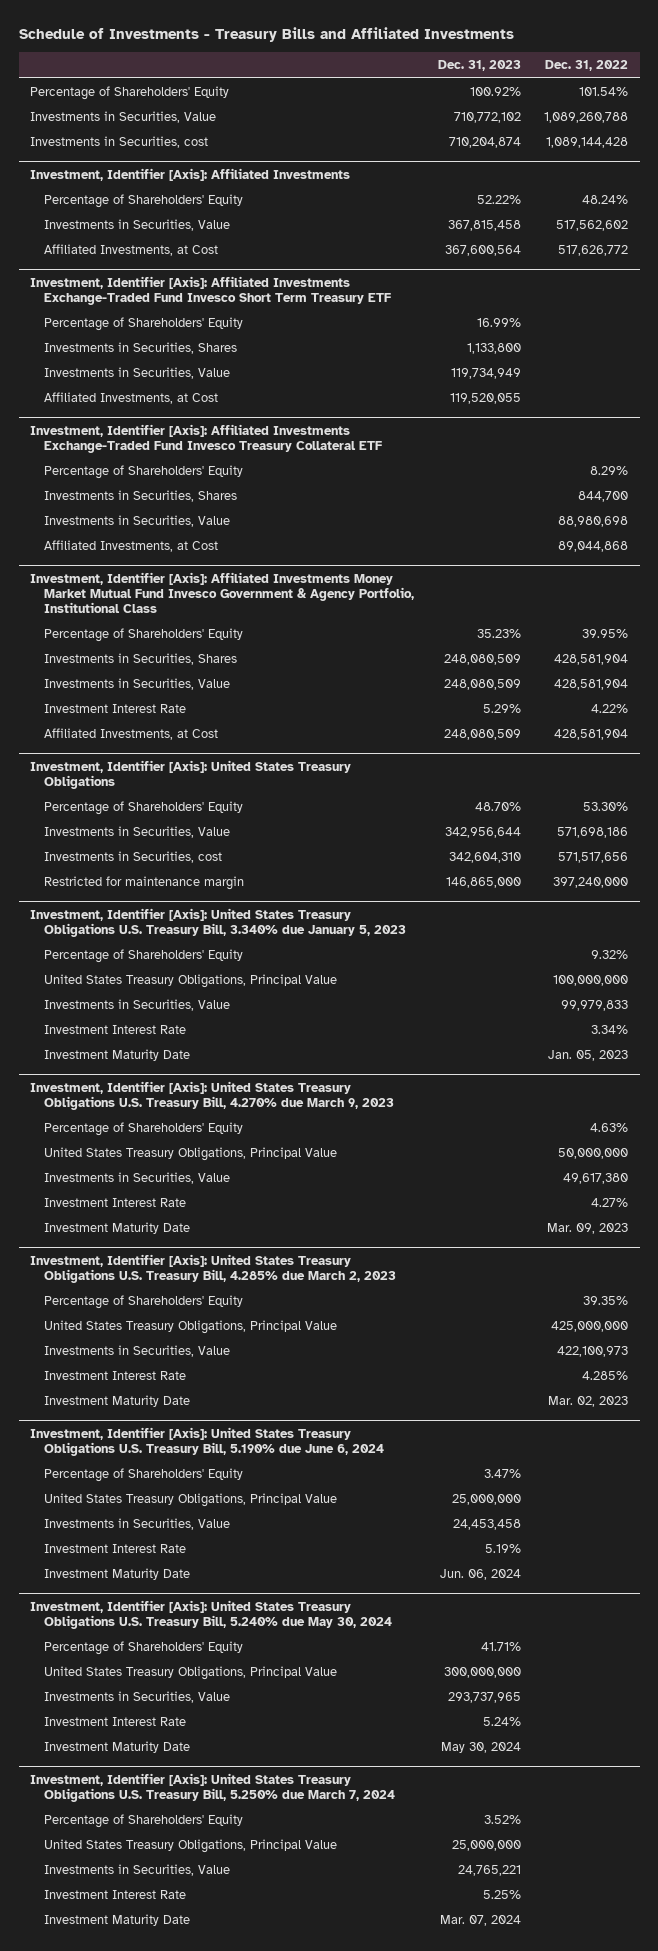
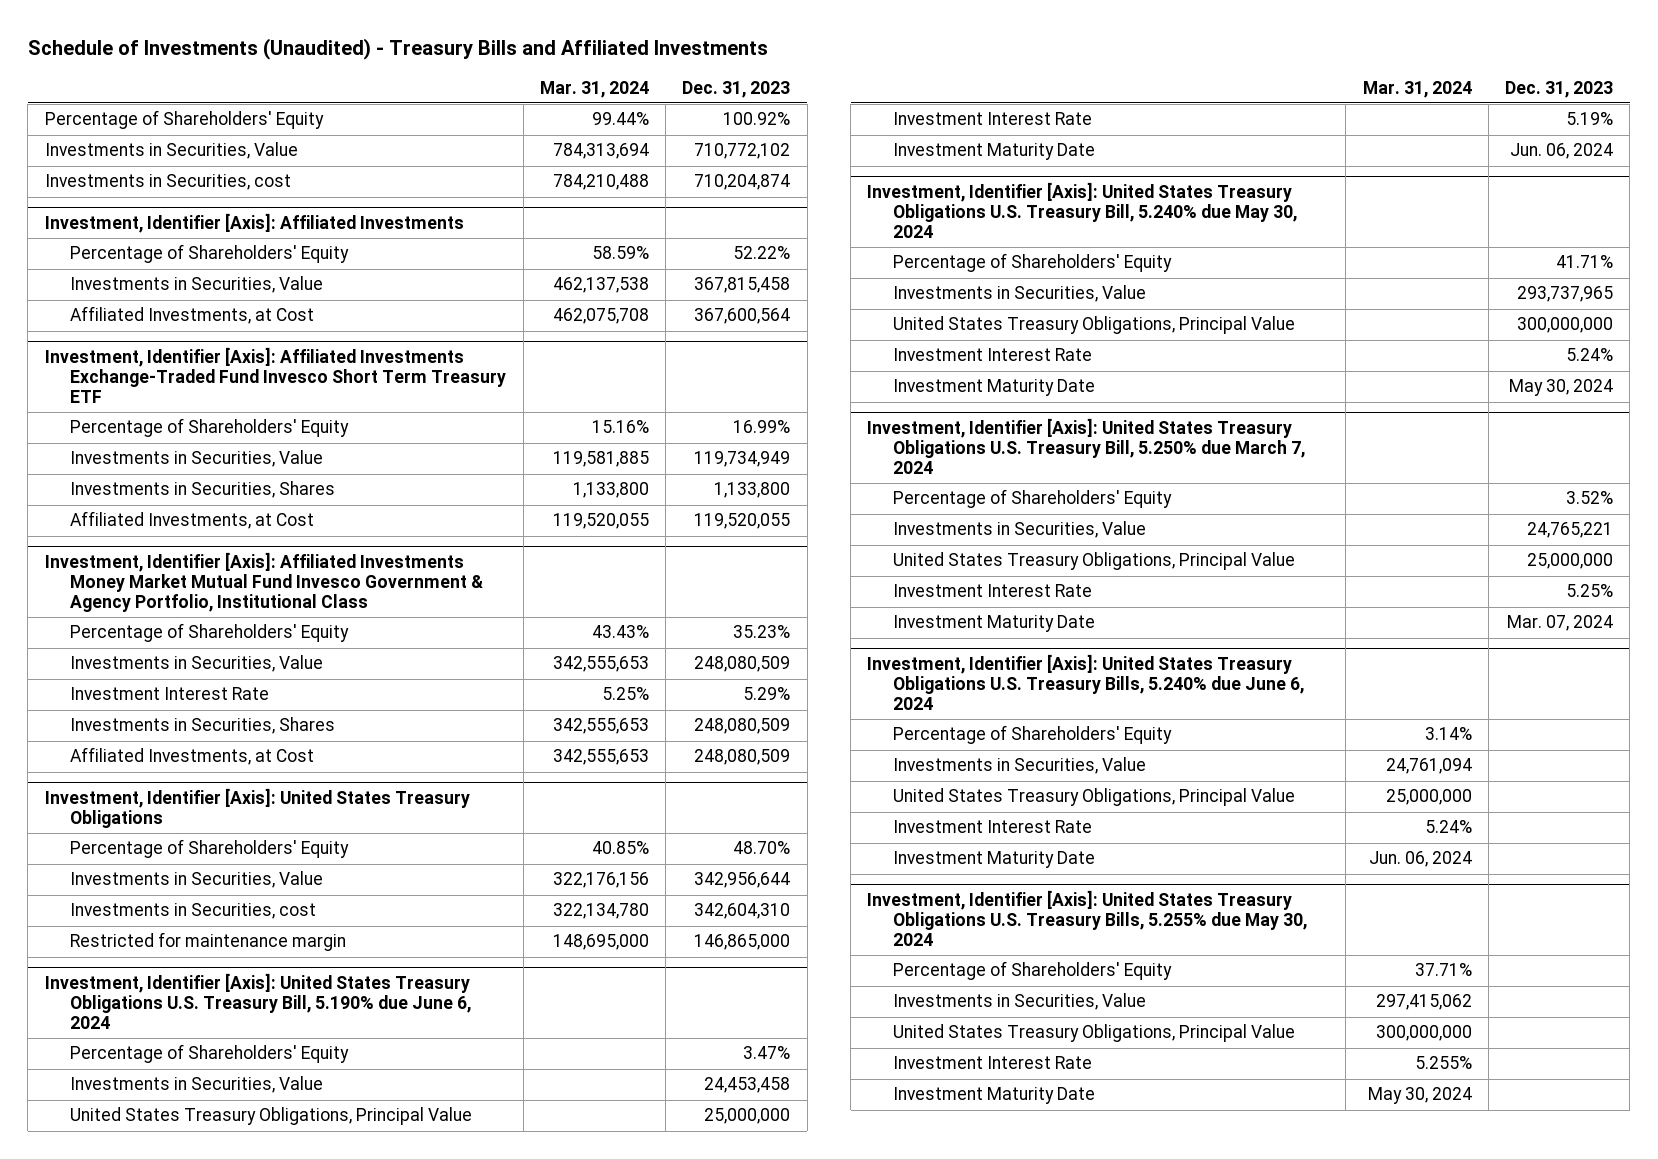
[18,27,514,43] Schedule of Investments - Treasury Bills and Affiliated Investments -> [27,37,768,60] Schedule of Investments (Unaudited) - Treasury Bills and Affiliated Investments
[545,60,629,72] Dec. 31, 2022 -> none
none -> [539,80,649,98] Mar. 31, 2024
[44,342,238,355] Investments in Securities, Shares -> [70,481,336,499] Investments in Securities, Shares
[30,423,383,453] Investment, Identifier [Axis]: Affiliated Investments Exchange-Traded Fund Invesco Treasury Collateral ETF -> none
[44,465,244,480] Percentage of Shareholders' Equity -> none
[44,490,238,503] Investments in Securities, Shares -> none
[44,515,231,528] Investments in Securities, Value -> none
[44,540,219,553] Affiliated Investments, at Cost -> none
[44,653,238,666] Investments in Securities, Shares -> [70,717,336,735] Investments in Securities, Shares
[30,907,407,937] Investment, Identifier [Axis]: United States Treasury Obligations U.S. Treasury Bill, 3.340% due January 5, 2023 -> none
[44,949,244,964] Percentage of Shareholders' Equity -> none
[44,974,338,989] United States Treasury Obligations, Principal Value -> none
[44,999,231,1012] Investments in Securities, Value -> none
[44,1025,187,1035] Investment Interest Rate -> none
[44,1049,191,1062] Investment Maturity Date -> none
[30,1080,395,1110] Investment, Identifier [Axis]: United States Treasury Obligations U.S. Treasury Bill, 4.270% due March 9, 2023 -> none
[44,1122,244,1137] Percentage of Shareholders' Equity -> none
[44,1147,338,1162] United States Treasury Obligations, Principal Value -> none
[44,1172,231,1185] Investments in Securities, Value -> none
[44,1198,187,1208] Investment Interest Rate -> none
[44,1222,191,1235] Investment Maturity Date -> none
[30,1253,397,1283] Investment, Identifier [Axis]: United States Treasury Obligations U.S. Treasury Bill, 4.285% due March 2, 2023 -> none
[44,1295,244,1310] Percentage of Shareholders' Equity -> none
[44,1320,338,1335] United States Treasury Obligations, Principal Value -> none
[44,1345,231,1358] Investments in Securities, Value -> none
[44,1371,187,1381] Investment Interest Rate -> none
[44,1395,191,1408] Investment Maturity Date -> none
[44,1493,338,1508] United States Treasury Obligations, Principal Value -> [70,1107,473,1126] United States Treasury Obligations, Principal Value
[44,1666,338,1681] United States Treasury Obligations, Principal Value -> [893,316,1296,335] United States Treasury Obligations, Principal Value
[44,1839,338,1854] United States Treasury Obligations, Principal Value -> [893,552,1296,571] United States Treasury Obligations, Principal Value
none -> [867,653,1305,710] Investment, Identifier [Axis]: United States Treasury Obligations U.S. Treasury Bills, 5.240% due June 6, 2024
none -> [893,725,1173,745] Percentage of Shareholders' Equity
none -> [893,757,1147,775] Investments in Securities, Value
none -> [893,788,1296,807] United States Treasury Obligations, Principal Value
none -> [893,820,1093,834] Investment Interest Rate
none -> [893,851,1096,869] Investment Maturity Date
none -> [867,889,1308,946] Investment, Identifier [Axis]: United States Treasury Obligations U.S. Treasury Bills, 5.255% due May 30, 2024
none -> [893,961,1173,981] Percentage of Shareholders' Equity
none -> [893,993,1147,1011] Investments in Securities, Value
none -> [893,1024,1296,1043] United States Treasury Obligations, Principal Value
none -> [893,1056,1093,1070] Investment Interest Rate
none -> [893,1087,1096,1105] Investment Maturity Date

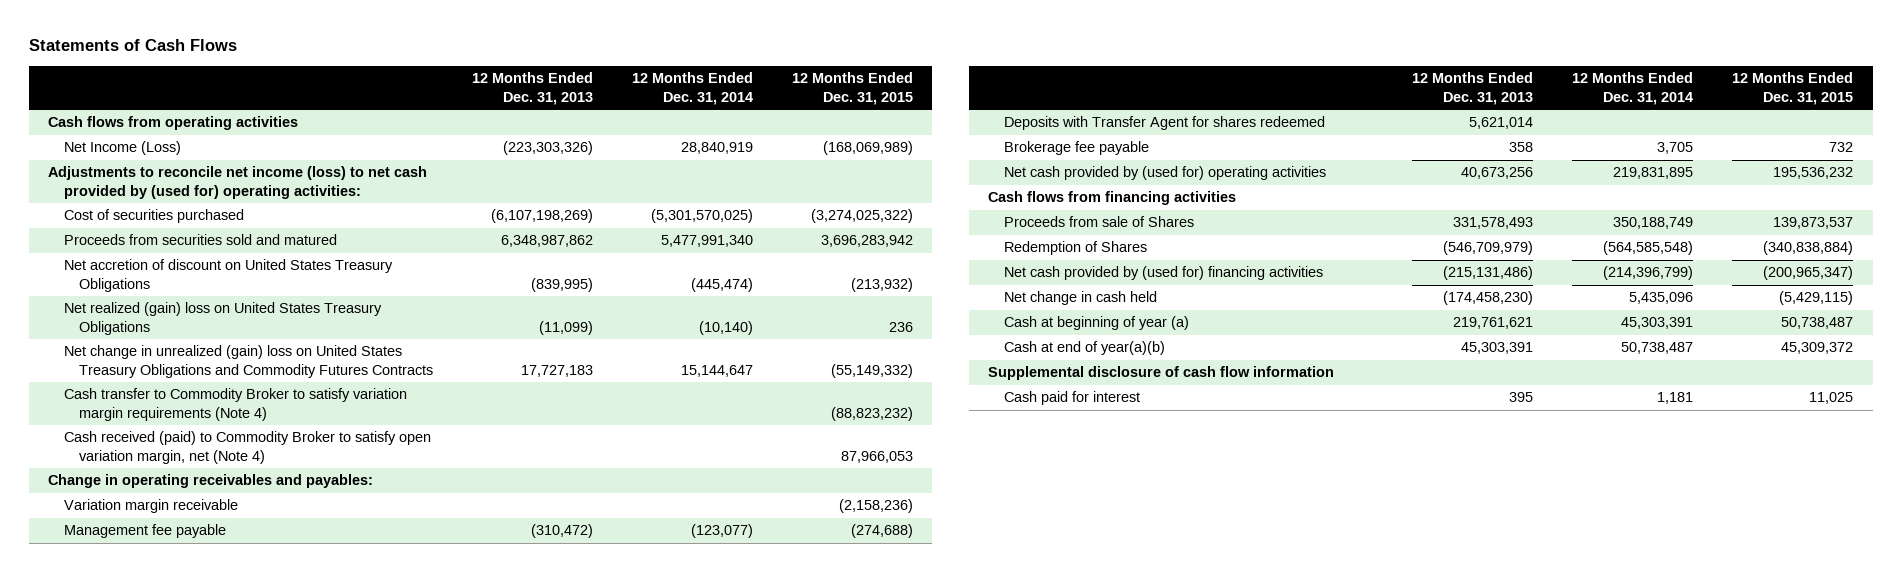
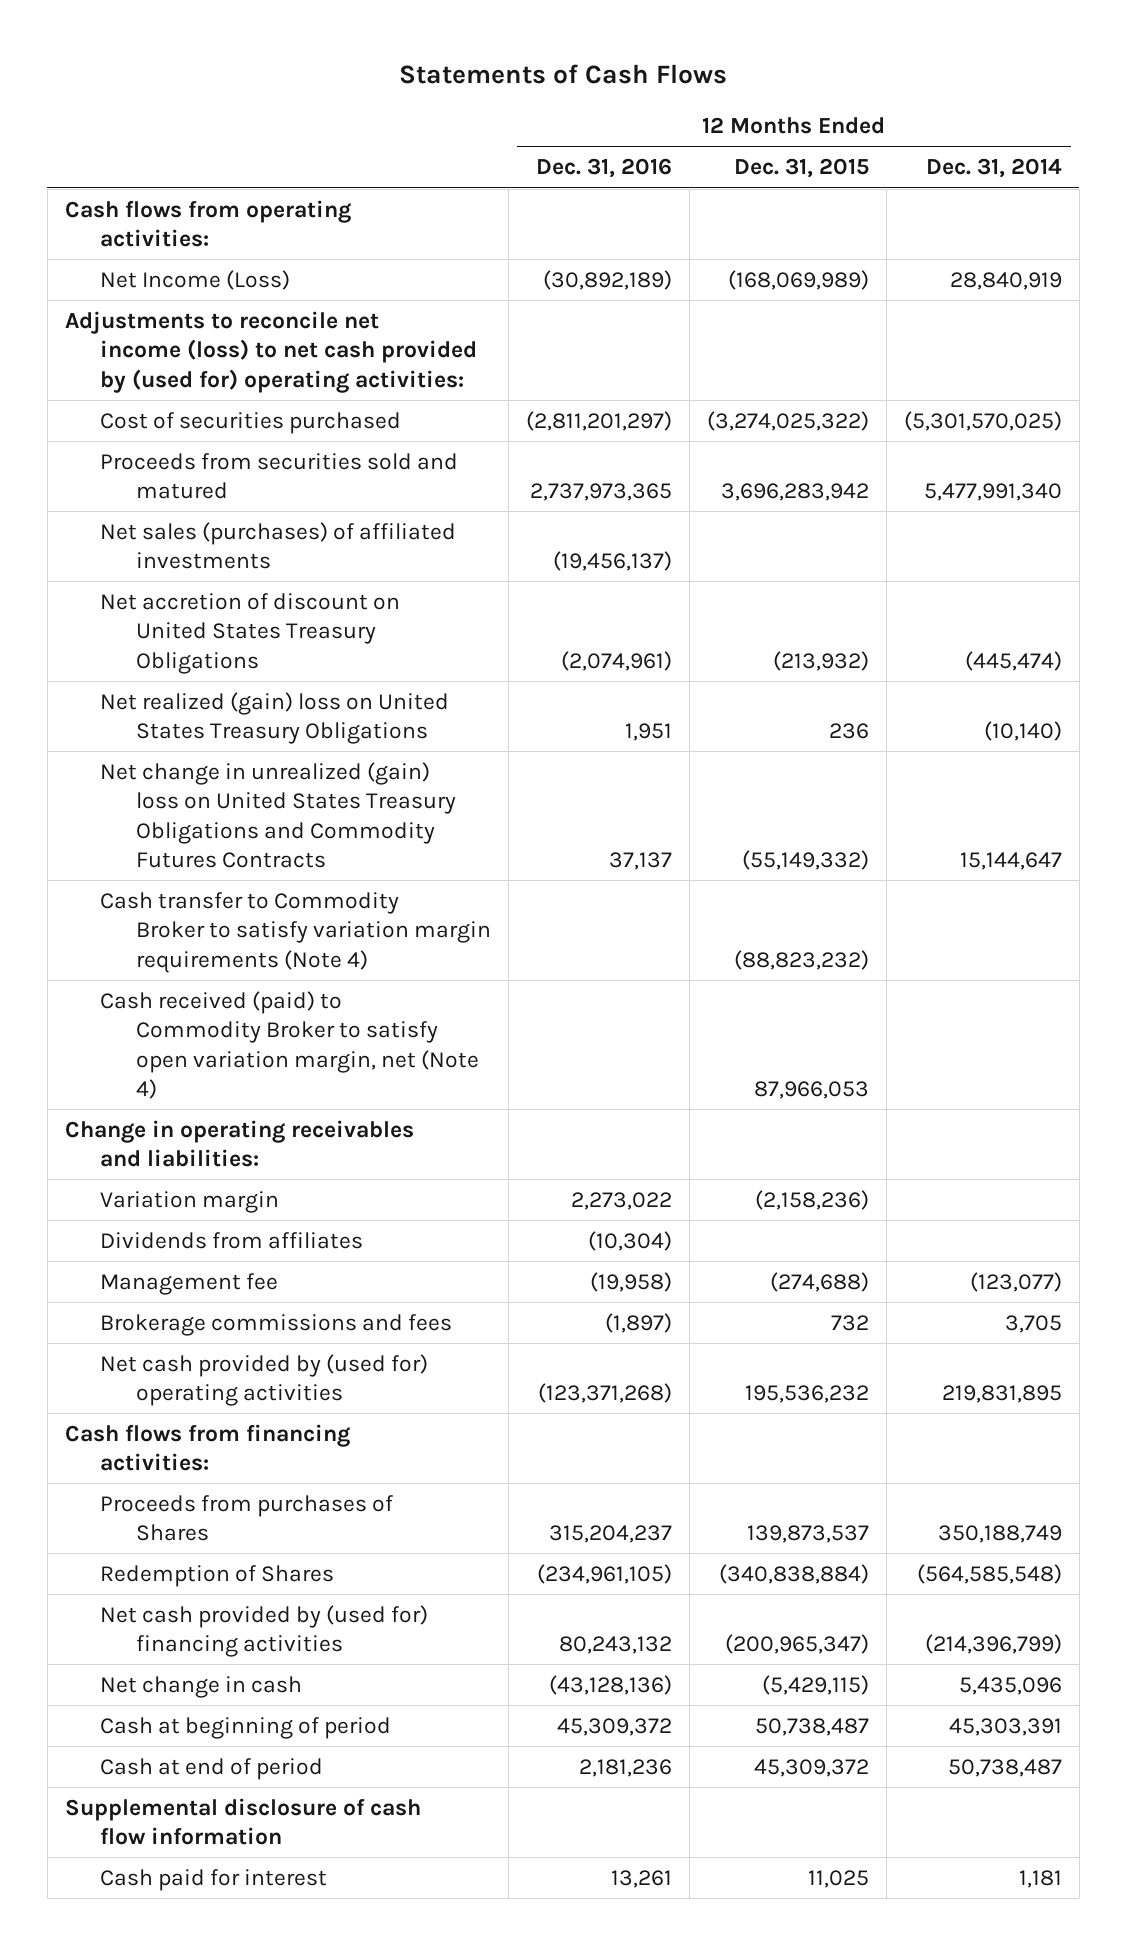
[472,72,594,105] 12 Months Ended Dec. 31, 2013 -> none
none -> [535,158,672,179] Dec. 31, 2016
[48,116,299,131] Cash flows from operating activities -> [64,199,351,248] Cash flows from operating activities:
none -> [100,521,457,570] Net sales (purchases) of affiliated investments
[1003,116,1325,131] Deposits with Transfer Agent for shares redeemed -> none
[48,474,374,489] Change in operating receivables and payables: -> [64,1119,414,1168] Change in operating receivables and liabilities:
[63,499,238,514] Variation margin receivable -> [100,1190,280,1213] Variation margin
none -> [100,1231,364,1249] Dividends from affiliates
[63,524,226,539] Management fee payable -> [100,1272,279,1295] Management fee
[1003,141,1149,156] Brokerage fee payable -> [100,1313,453,1336] Brokerage commissions and fees
[988,191,1237,206] Cash flows from financing activities -> [64,1423,350,1472] Cash flows from financing activities:
[1003,216,1194,228] Proceeds from sale of Shares -> [100,1494,394,1542] Proceeds from purchases of Shares
[1003,291,1157,306] Net change in cash held -> [100,1675,303,1698] Net change in cash
[1003,316,1189,331] Cash at beginning of year (a) -> [100,1716,392,1739] Cash at beginning of period
[1003,341,1165,356] Cash at end of year(a)(b) -> [100,1757,324,1780] Cash at end of period

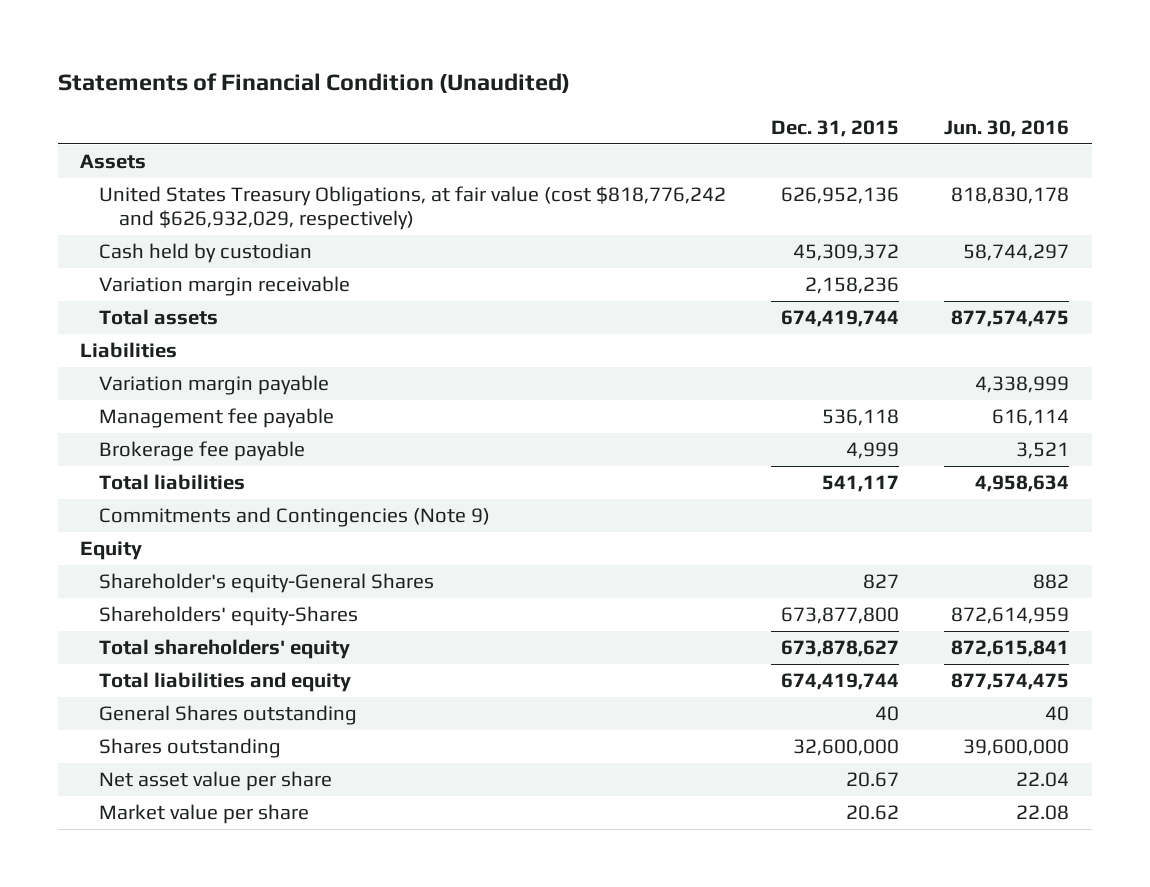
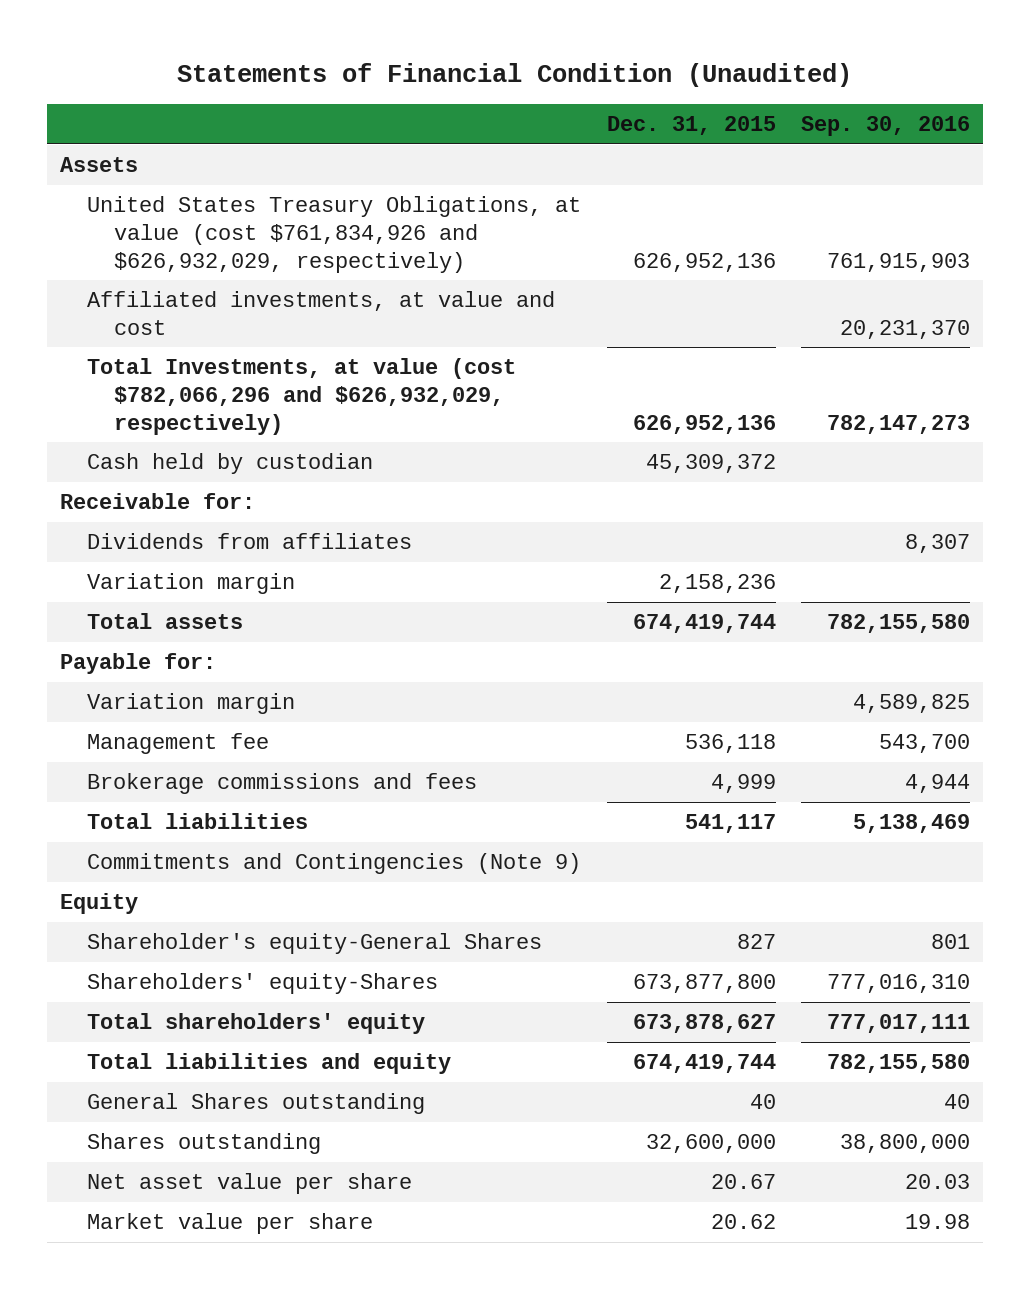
[944,119,1070,137] Jun. 30, 2016 -> none
none -> [801,116,971,137] Sep. 30, 2016
[99,186,727,231] United States Treasury Obligations, at fair value (cost $818,776,242 and $626,932,029, respectively) -> [87,196,582,273] United States Treasury Obligations, at value (cost $761,834,926 and $626,932,029, respectively)
none -> [87,291,556,335] Affiliated investments, at value and cost
none -> [87,358,517,435] Total Investments, at value (cost $782,066,296 and $626,932,029, respectively)
none -> [60,493,256,510] Receivable for:
none -> [87,533,413,550] Dividends from affiliates
[99,276,351,297] Variation margin receivable -> [87,573,296,595] Variation margin
[80,342,178,359] Liabilities -> none
none -> [60,653,217,675] Payable for:
[99,375,330,396] Variation margin payable -> [87,693,296,715] Variation margin
[99,408,335,429] Management fee payable -> [87,733,270,755] Management fee
[99,441,306,462] Brokerage fee payable -> [87,773,478,795] Brokerage commissions and fees

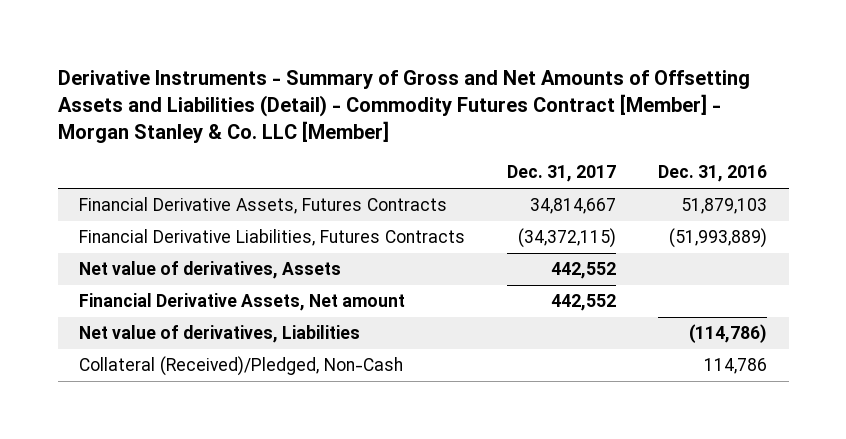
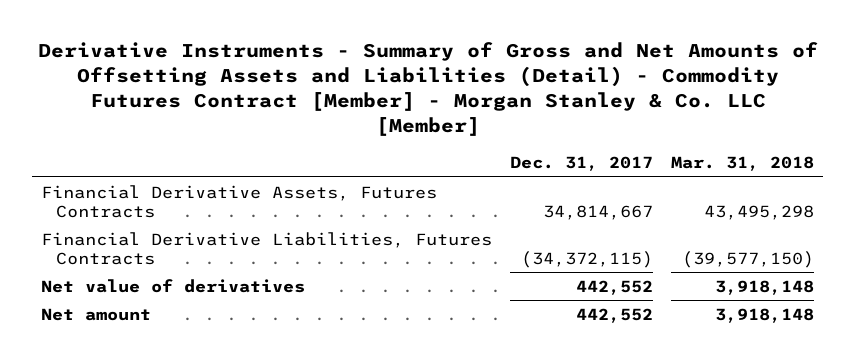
[658,165,768,183] Dec. 31, 2016 -> none
none -> [671,155,815,171] Mar. 31, 2018
[78,325,360,344] Net value of derivatives, Liabilities -> none
[78,356,403,377] Collateral (Received)/Pledged, Non-Cash -> none
[78,261,341,280] Net value of derivatives, Assets -> [41,278,306,293] Net value of derivatives
[78,293,405,312] Financial Derivative Assets, Net amount -> [41,307,152,321] Net amount

